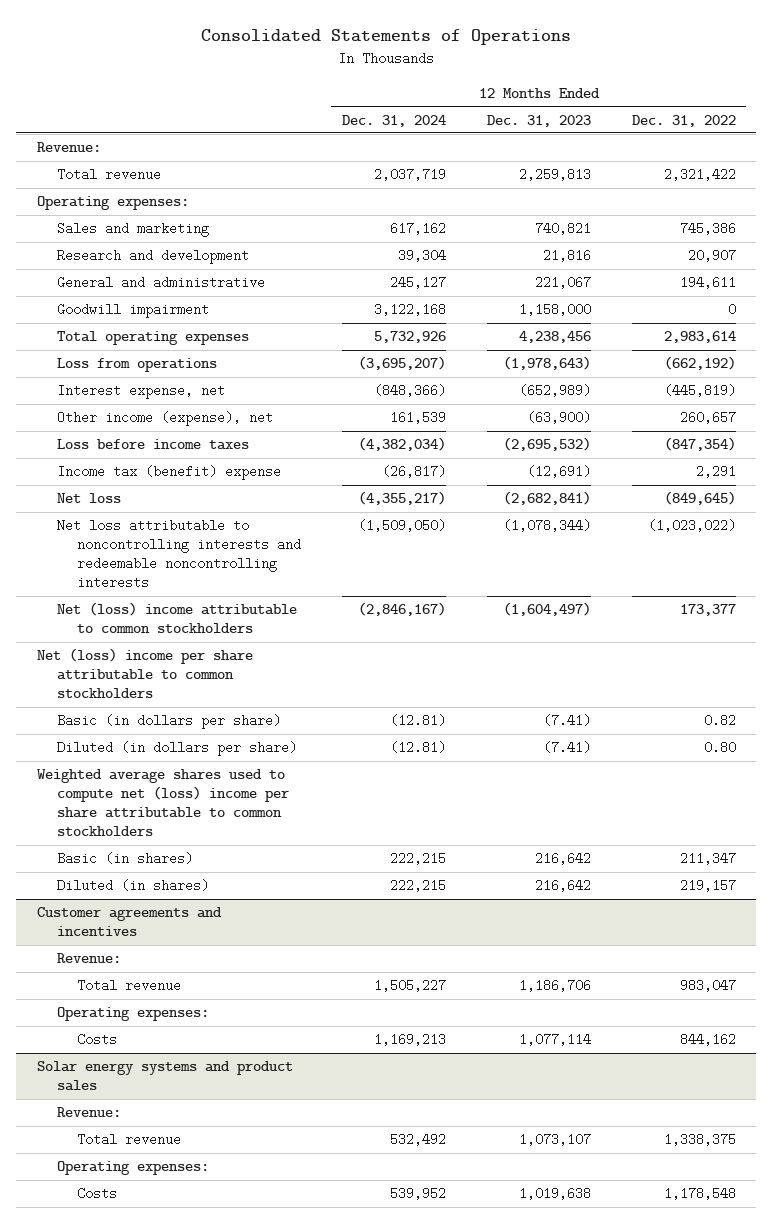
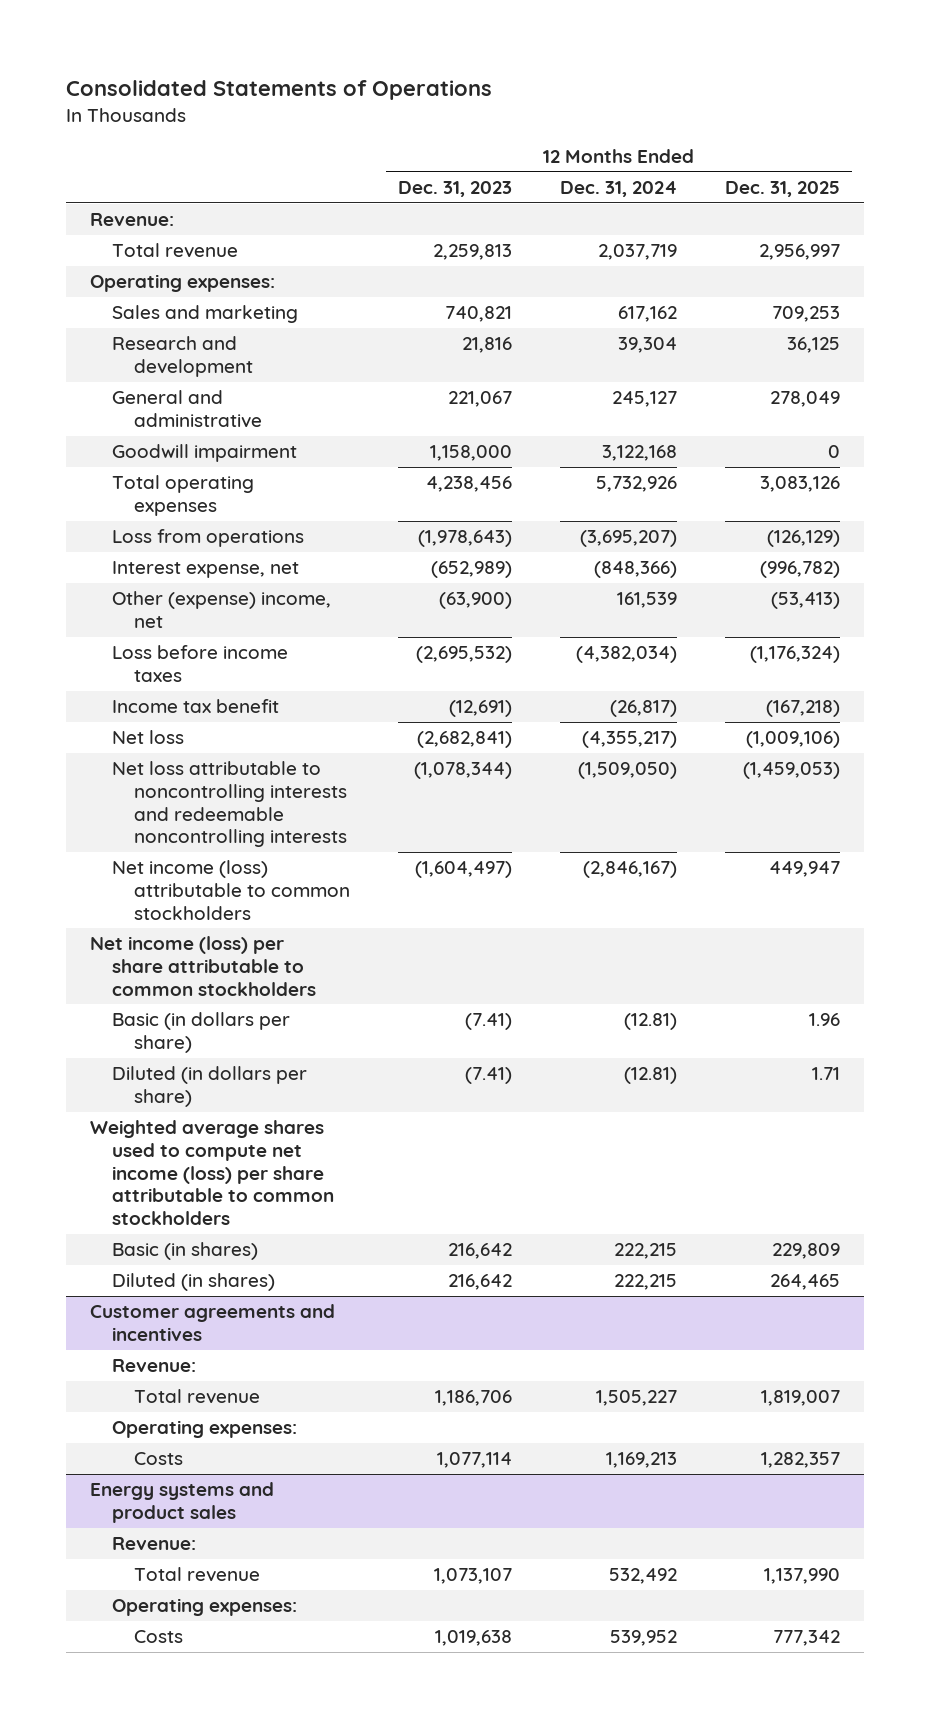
[631,114,736,127] Dec. 31, 2022 -> none
none -> [724,180,840,197] Dec. 31, 2025
[56,411,273,427] Other income (expense), net -> [112,591,332,628] Other (expense) income, net
[56,465,281,481] Income tax (benefit) expense -> [112,699,280,714] Income tax benefit
[56,602,297,634] Net (loss) income attributable to common stockholders -> [112,860,351,920] Net income (loss) attributable to common stockholders
[36,648,253,699] Net (loss) income per share attributable to common stockholders -> [89,936,317,996] Net income (loss) per share attributable to common stockholders
[36,769,289,837] Weighted average shares used to compute net (loss) income per share attributable to common stockholders -> [89,1120,335,1226] Weighted average shares used to compute net income (loss) per share attributable to common stockholders
[36,1061,293,1092] Solar energy systems and product sales -> [89,1482,274,1523] Energy systems and product sales

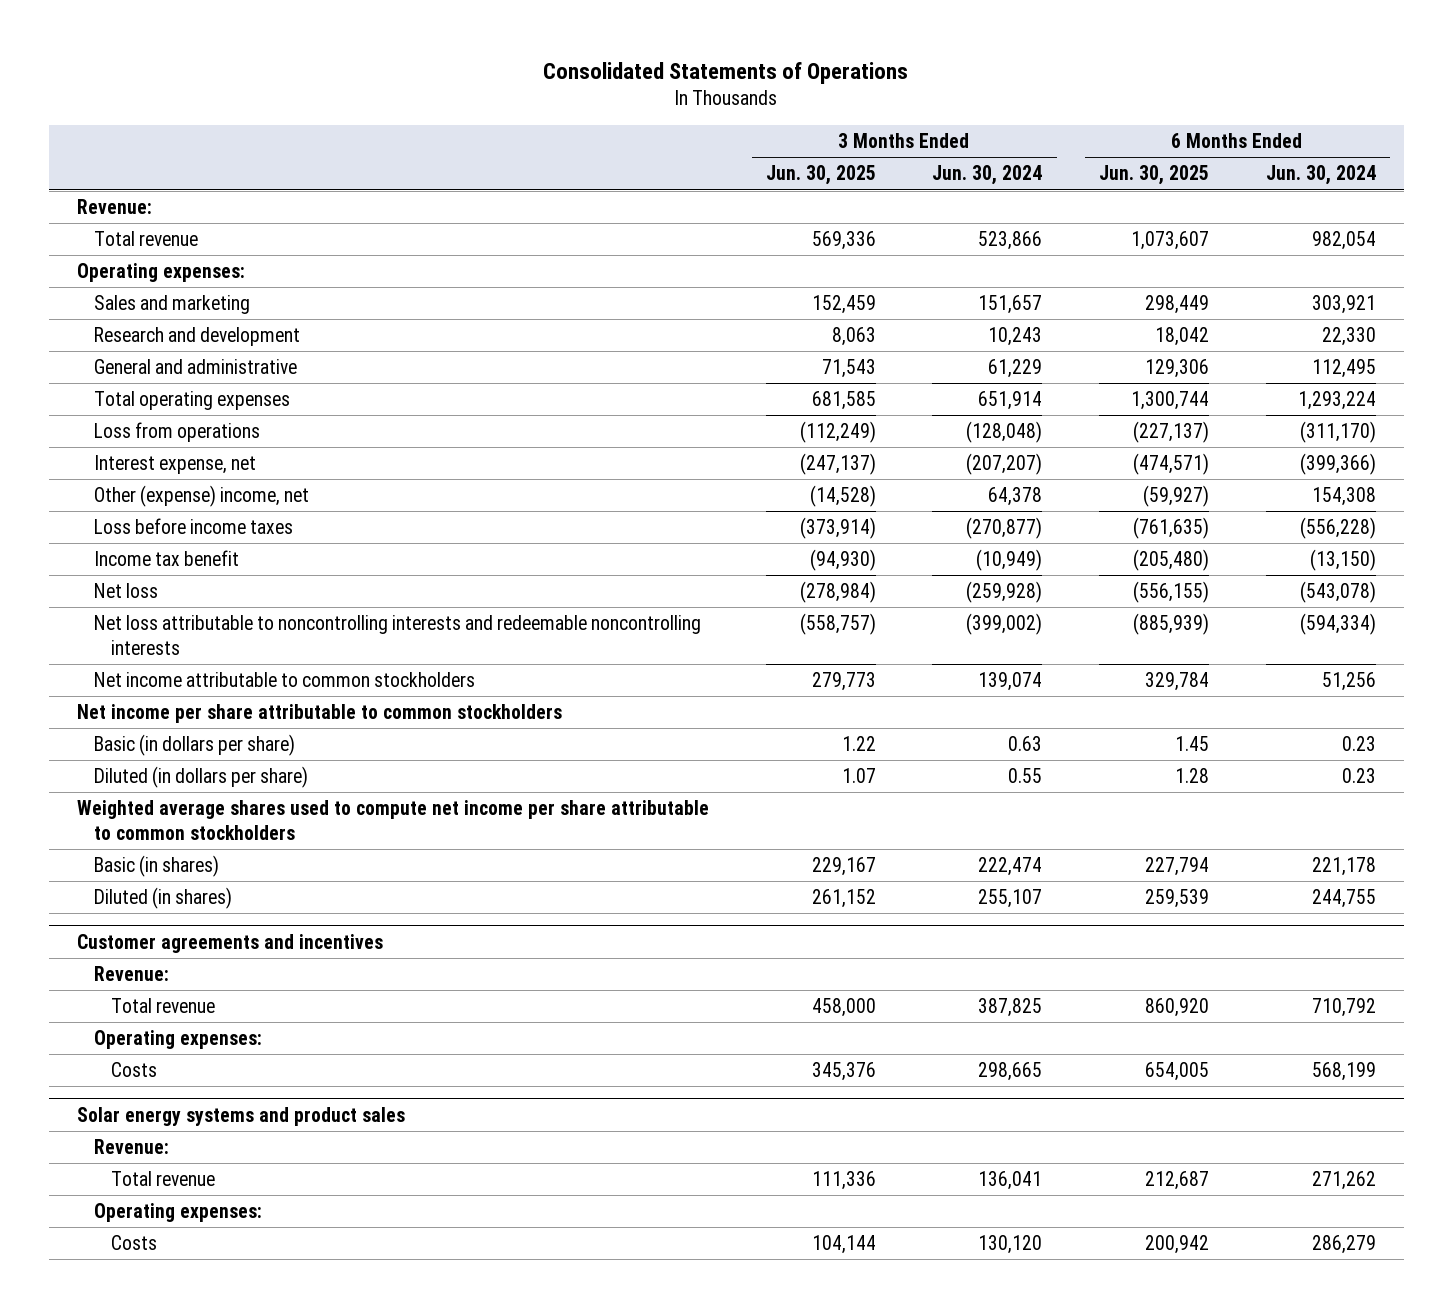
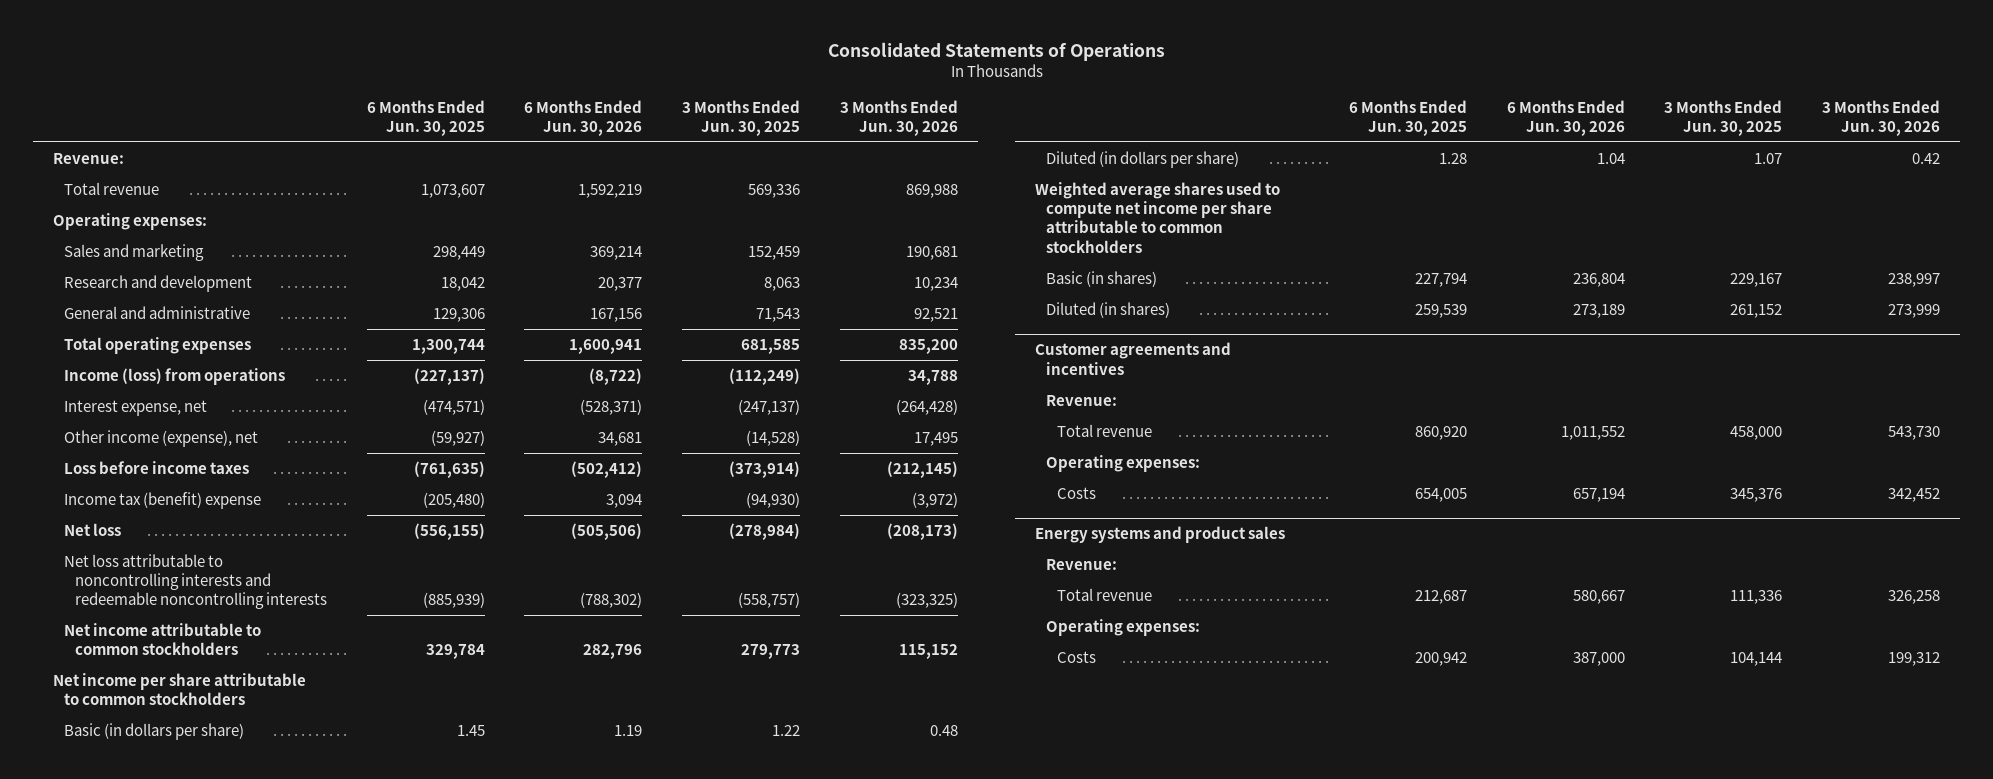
[932,165,1043,186] Jun. 30, 2024 -> none
[1265,165,1376,186] Jun. 30, 2024 -> none
none -> [524,99,643,137] 6 Months Ended Jun. 30, 2026
none -> [840,99,959,137] 3 Months Ended Jun. 30, 2026
[94,422,261,443] Loss from operations -> [64,367,286,385] Income (loss) from operations
[94,485,310,508] Other (expense) income, net -> [64,429,259,447] Other income (expense), net
[94,550,240,567] Income tax benefit -> [64,491,262,509] Income tax (benefit) expense
[77,1106,406,1126] Solar energy systems and product sales -> [1035,526,1286,544] Energy systems and product sales

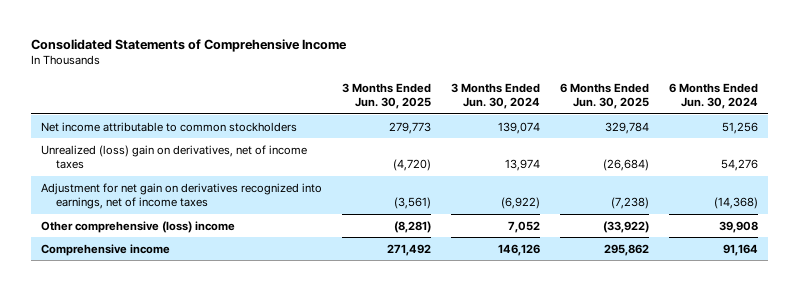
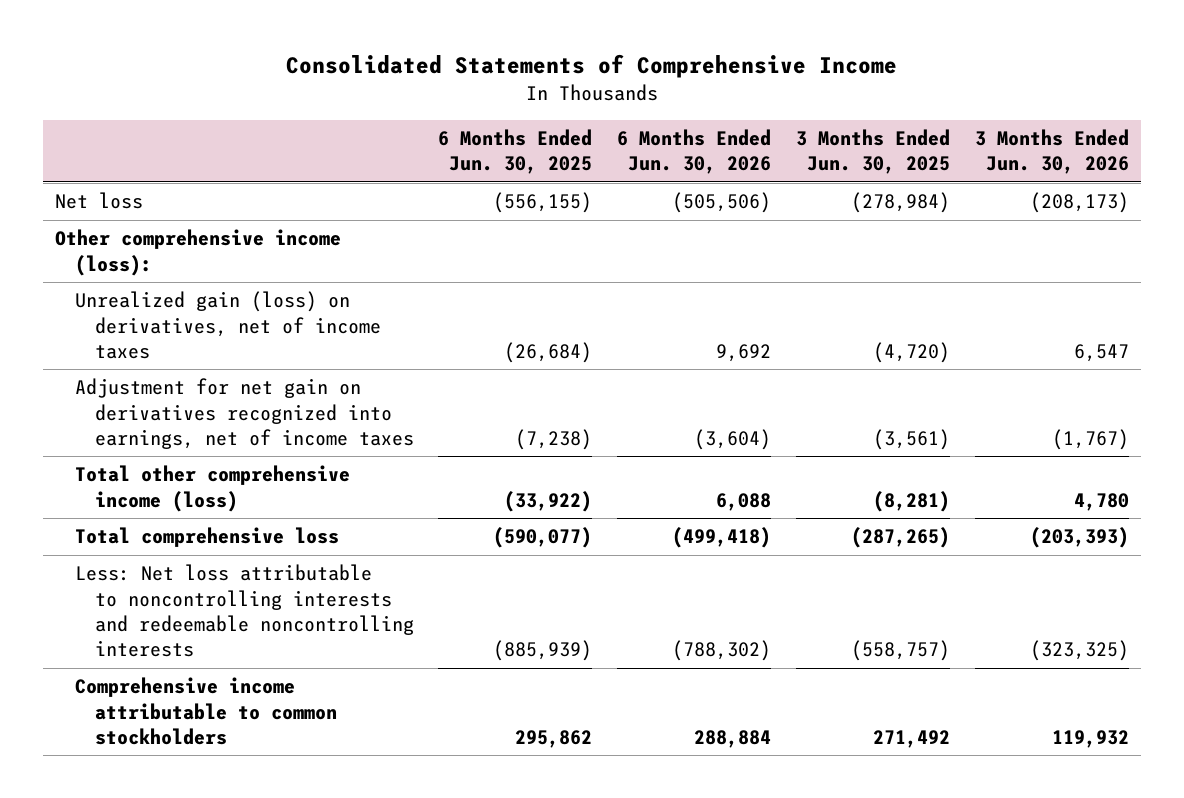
[450,82,540,110] 3 Months Ended Jun. 30, 2024 -> none
[668,82,758,110] 6 Months Ended Jun. 30, 2024 -> none
none -> [617,128,772,175] 6 Months Ended Jun. 30, 2026
none -> [974,128,1129,175] 3 Months Ended Jun. 30, 2026
[41,121,298,132] Net income attributable to common stockholders -> none
none -> [55,192,144,210] Net loss
none -> [55,229,342,276] Other comprehensive income (loss):
[41,144,308,170] Unrealized (loss) gain on derivatives, net of income taxes -> [74,291,381,359] Unrealized gain (loss) on derivatives, net of income taxes
[41,220,236,233] Other comprehensive (loss) income -> [74,465,350,512] Total other comprehensive income (loss)
none -> [74,527,339,548] Total comprehensive loss
none -> [74,564,414,658] Less: Net loss attributable to noncontrolling interests and redeemable noncontrolling interests
[41,243,171,256] Comprehensive income -> [74,677,337,745] Comprehensive income attributable to common stockholders

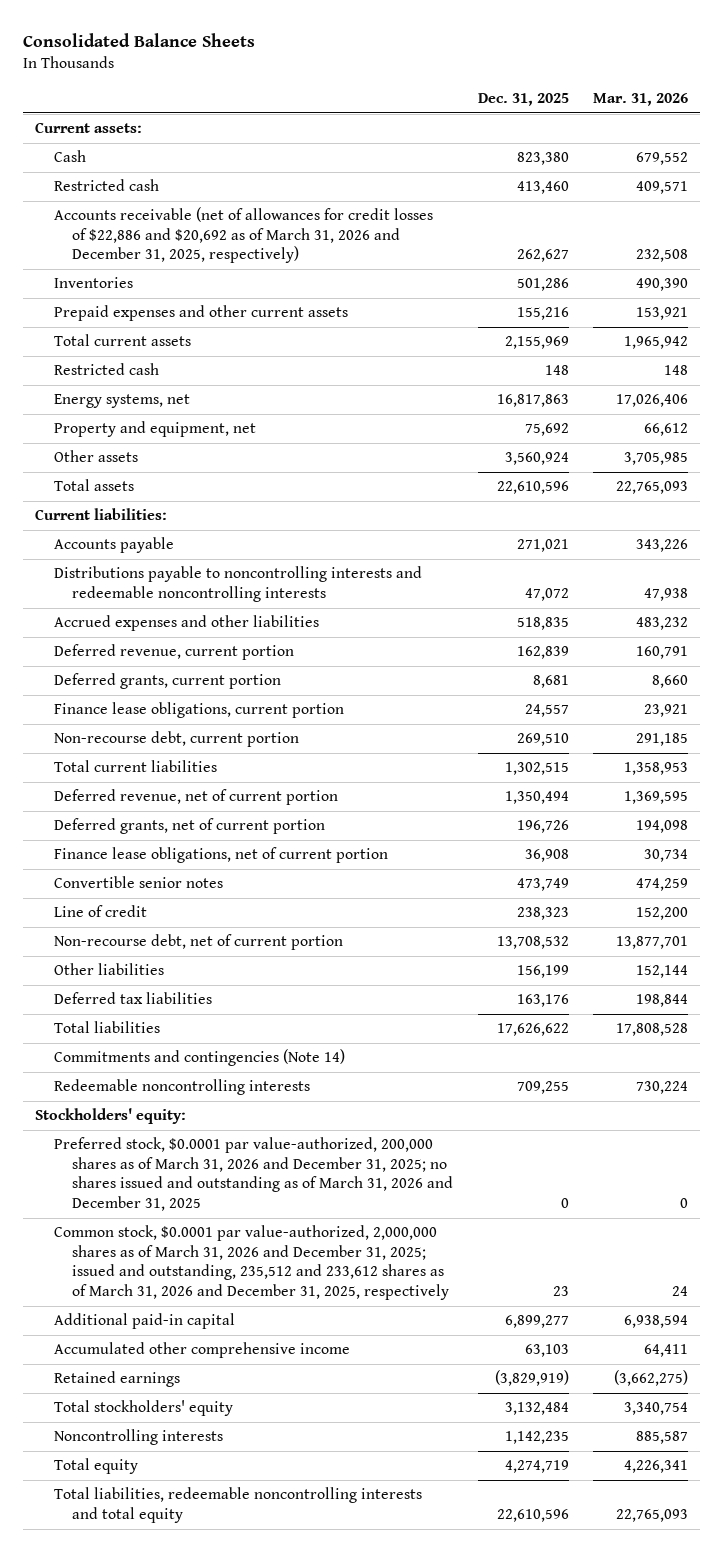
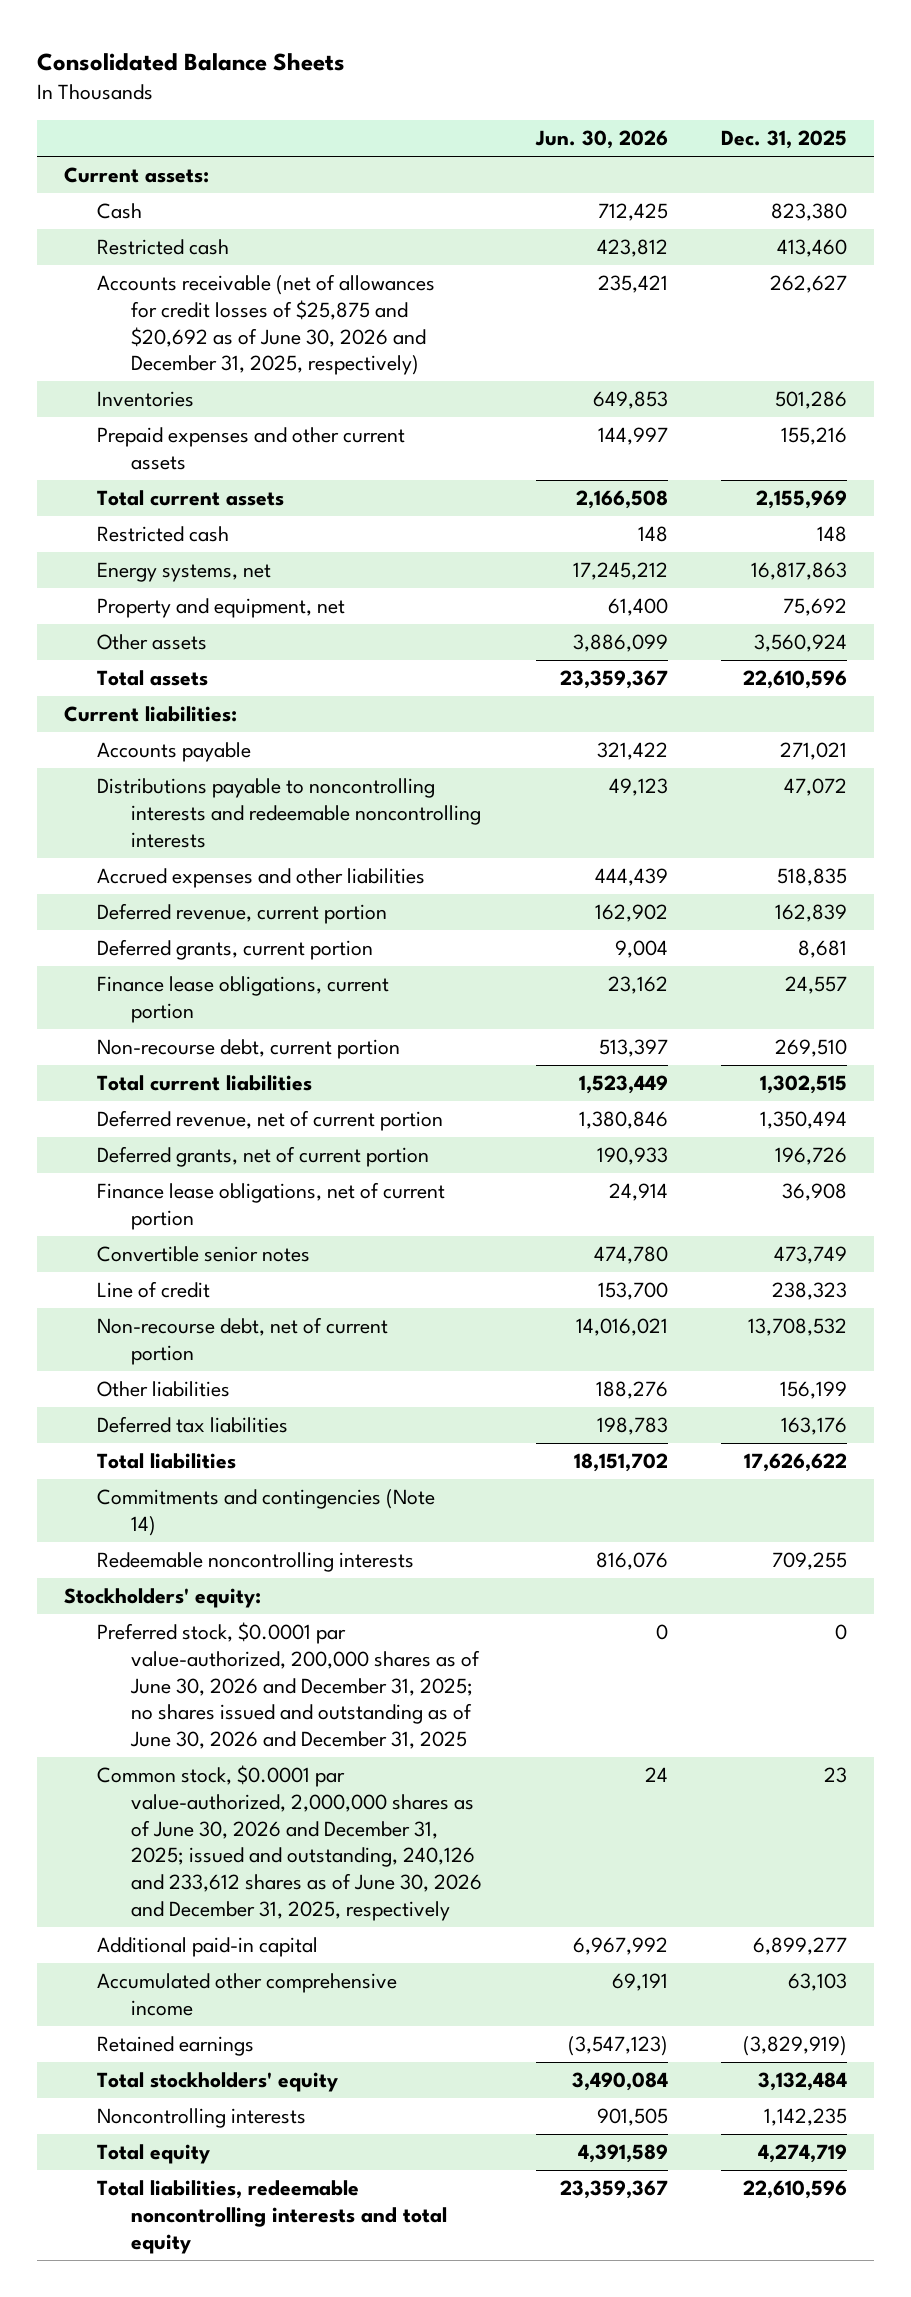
[592,93,688,107] Mar. 31, 2026 -> none
none -> [534,130,668,150] Jun. 30, 2026
[53,207,433,264] Accounts receivable (net of allowances for credit losses of $22,886 and $20,692 as of March 31, 2026 and December 31, 2025, respectively) -> [97,274,436,376] Accounts receivable (net of allowances for credit losses of $25,875 and $20,692 as of June 30, 2026 and December 31, 2025, respectively)
[53,1137,454,1211] Preferred stock, $0.0001 par value-authorized, 200,000 shares as of March 31, 2026 and December 31, 2025; no shares issued and outstanding as of March 31, 2026 and December 31, 2025 -> [97,1622,480,1750] Preferred stock, $0.0001 par value-authorized, 200,000 shares as of June 30, 2026 and December 31, 2025; no shares issued and outstanding as of June 30, 2026 and December 31, 2025
[53,1225,450,1300] Common stock, $0.0001 par value-authorized, 2,000,000 shares as of March 31, 2026 and December 31, 2025; issued and outstanding, 235,512 and 233,612 shares as of March 31, 2026 and December 31, 2025, respectively -> [97,1765,482,1921] Common stock, $0.0001 par value-authorized, 2,000,000 shares as of June 30, 2026 and December 31, 2025; issued and outstanding, 240,126 and 233,612 shares as of June 30, 2026 and December 31, 2025, respectively

